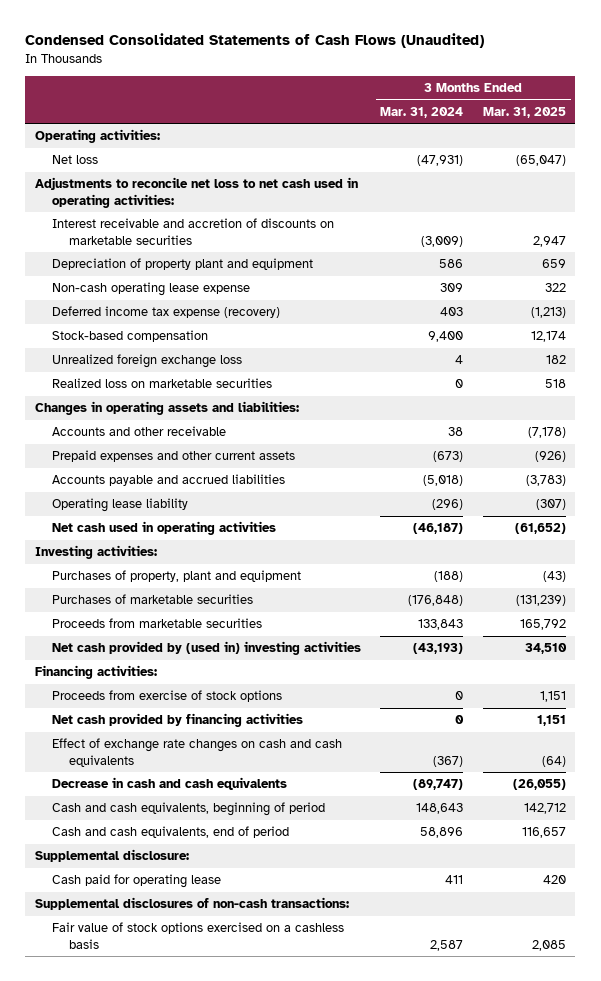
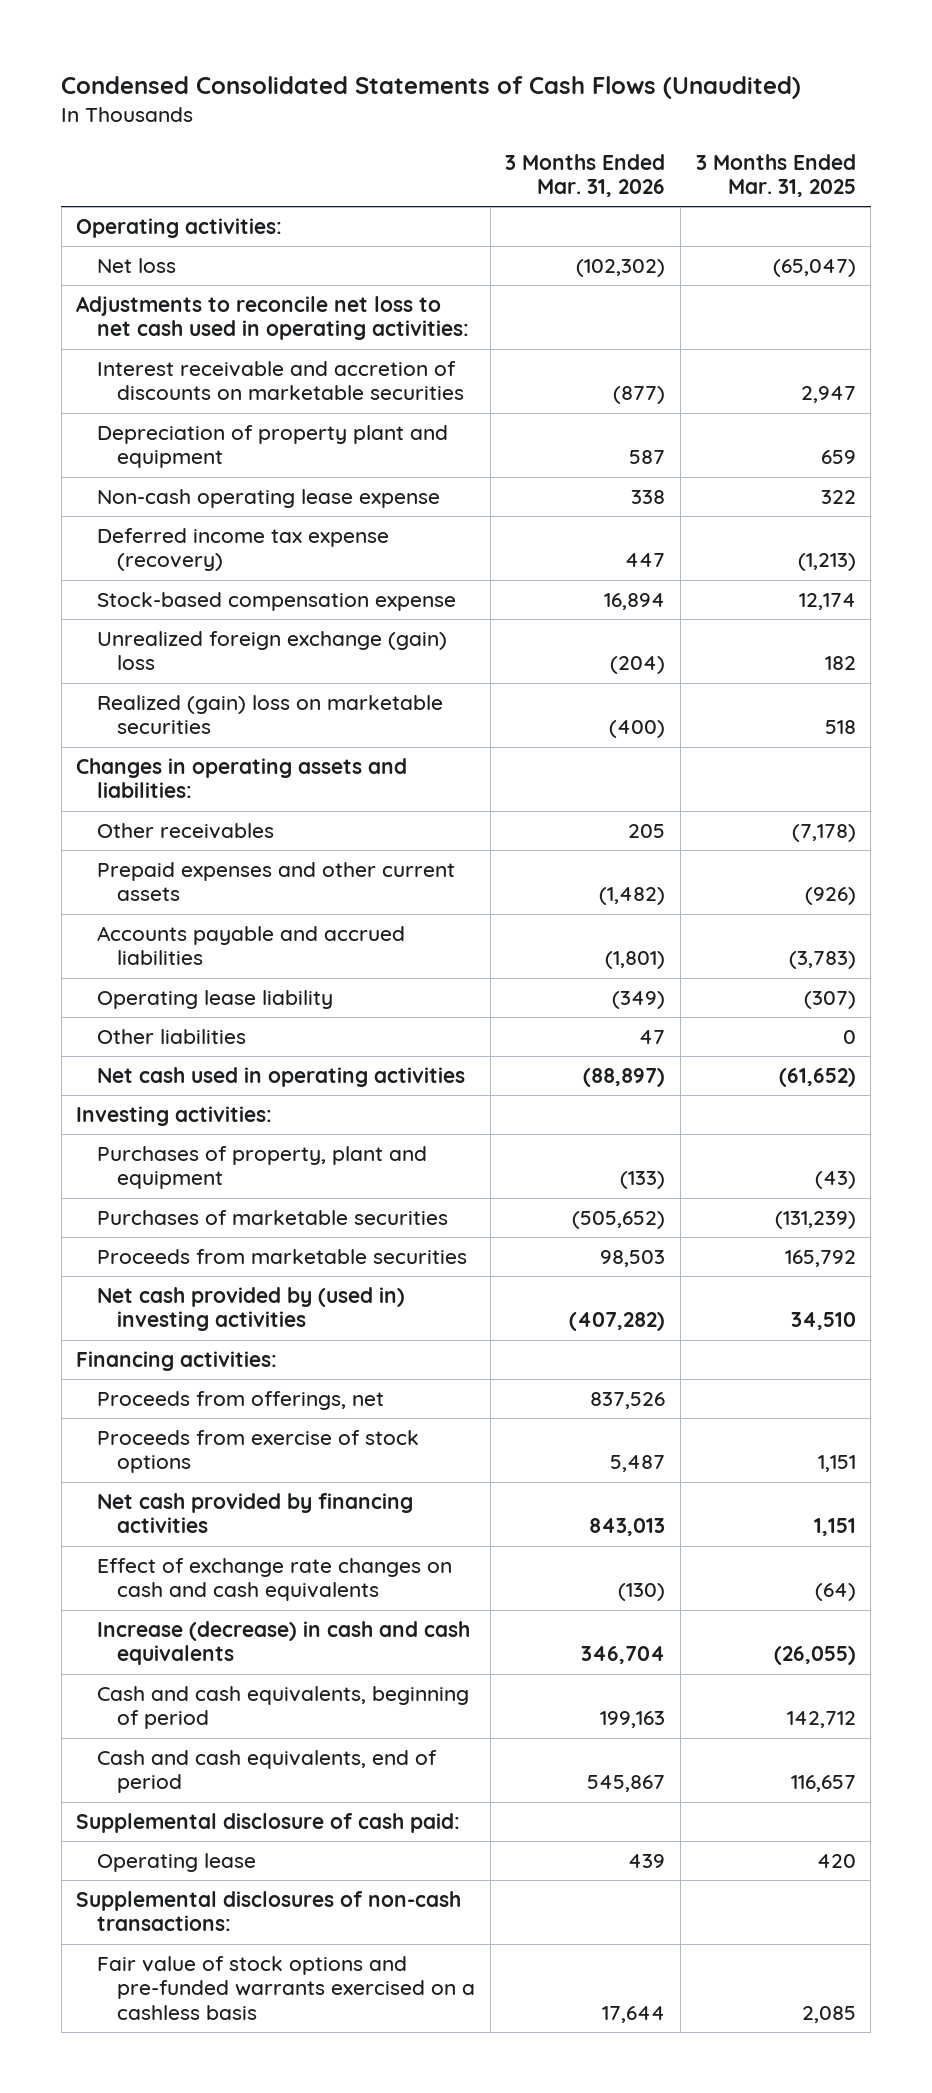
[380,106,464,118] Mar. 31, 2024 -> none
none -> [505,153,666,197] 3 Months Ended Mar. 31, 2026
[52,330,209,343] Stock-based compensation -> [96,591,456,611] Stock-based compensation expense
[52,354,243,369] Unrealized foreign exchange loss -> [96,630,447,671] Unrealized foreign exchange (gain) loss
[52,378,273,389] Realized loss on marketable securities -> [96,694,443,735] Realized (gain) loss on marketable securities
[52,426,227,437] Accounts and other receivable -> [96,822,274,839] Other receivables
none -> [96,1028,246,1044] Other liabilities
none -> [96,1390,384,1410] Proceeds from offerings, net
[52,777,288,791] Decrease in cash and cash equivalents -> [96,1620,470,1666] Increase (decrease) in cash and cash equivalents
[35,849,190,863] Supplemental disclosure: -> [76,1812,461,1833] Supplemental disclosure of cash paid:
[52,874,222,889] Cash paid for operating lease -> [96,1852,256,1872] Operating lease
[52,922,345,949] Fair value of stock options exercised on a cashless basis -> [96,1955,476,2020] Fair value of stock options and pre-funded warrants exercised on a cashless basis

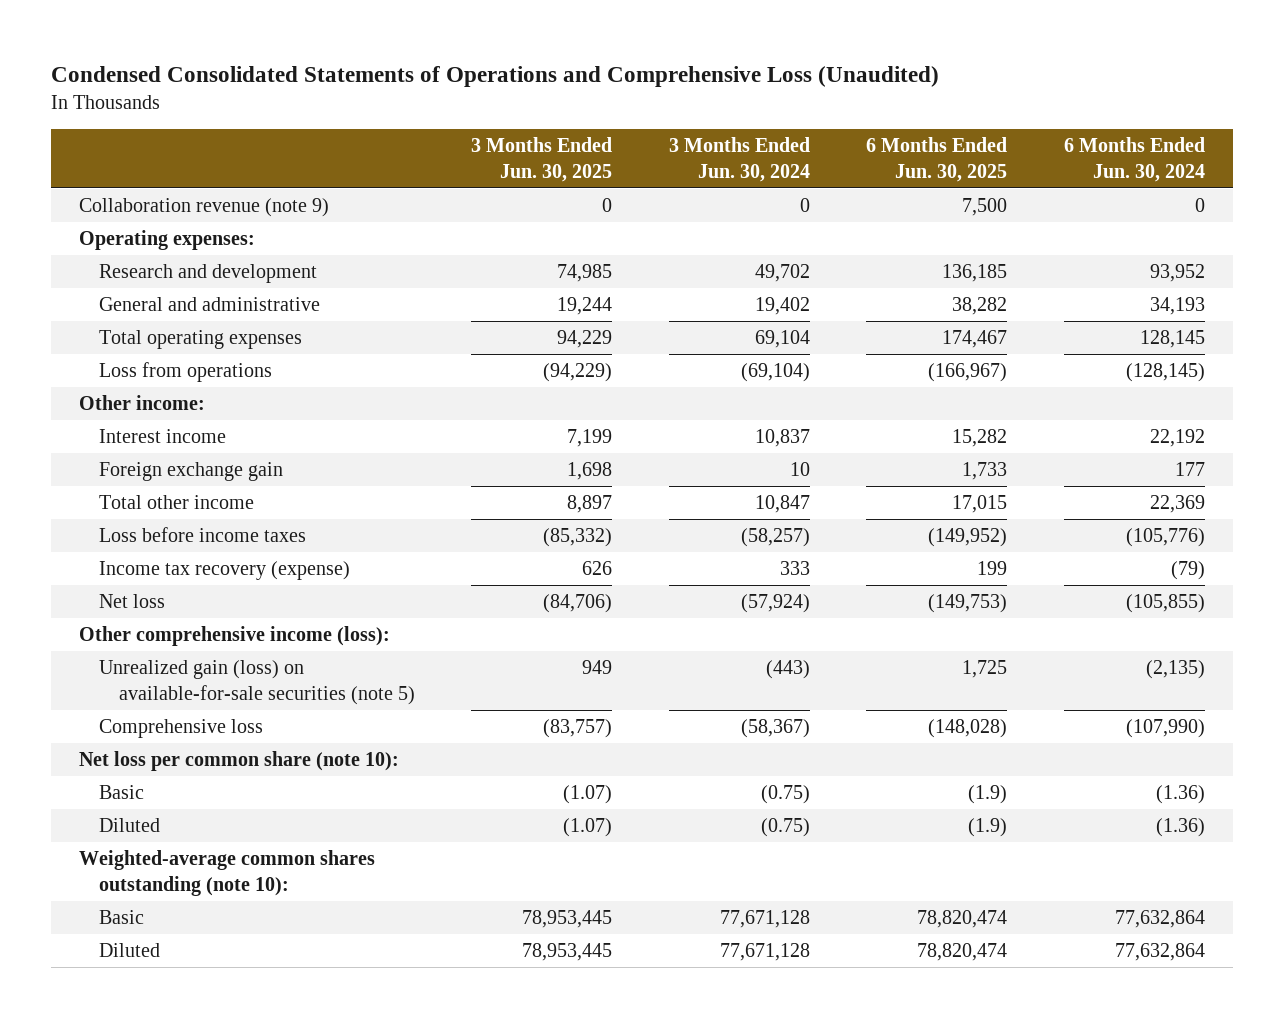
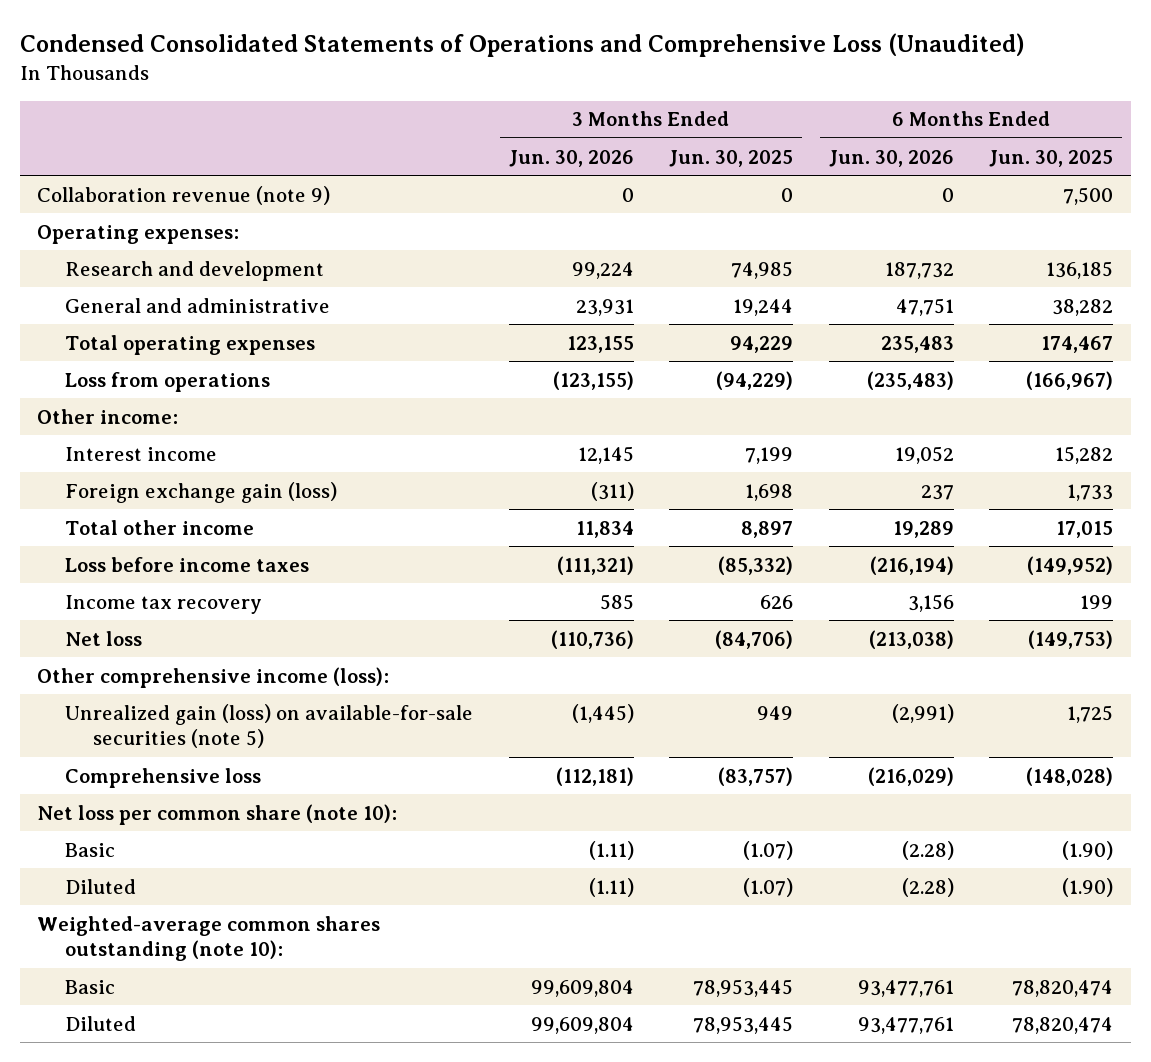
[668,137,810,183] 3 Months Ended Jun. 30, 2024 -> none
[1063,137,1205,183] 6 Months Ended Jun. 30, 2024 -> none
none -> [508,149,634,167] Jun. 30, 2026
none -> [828,149,954,167] Jun. 30, 2026
[98,461,283,481] Foreign exchange gain -> [65,481,338,503] Foreign exchange gain (loss)
[98,560,350,580] Income tax recovery (expense) -> [65,594,263,614] Income tax recovery
[968,784,1008,804] (1.9) -> [1062,840,1114,860] (1.90)
[968,817,1008,837] (1.9) -> [1062,877,1114,897] (1.90)

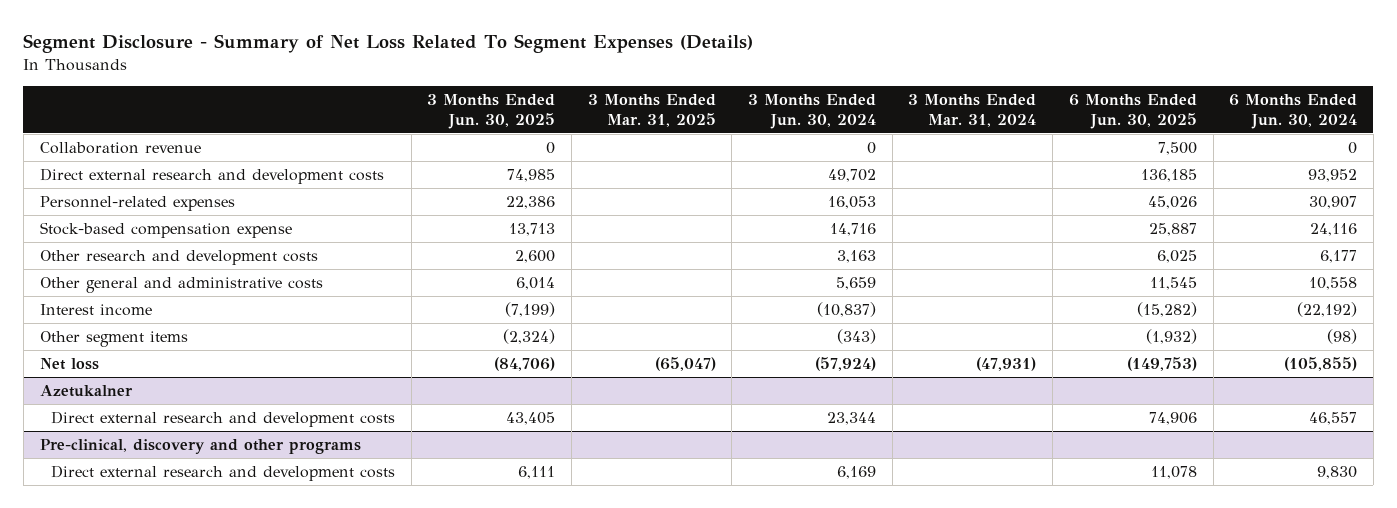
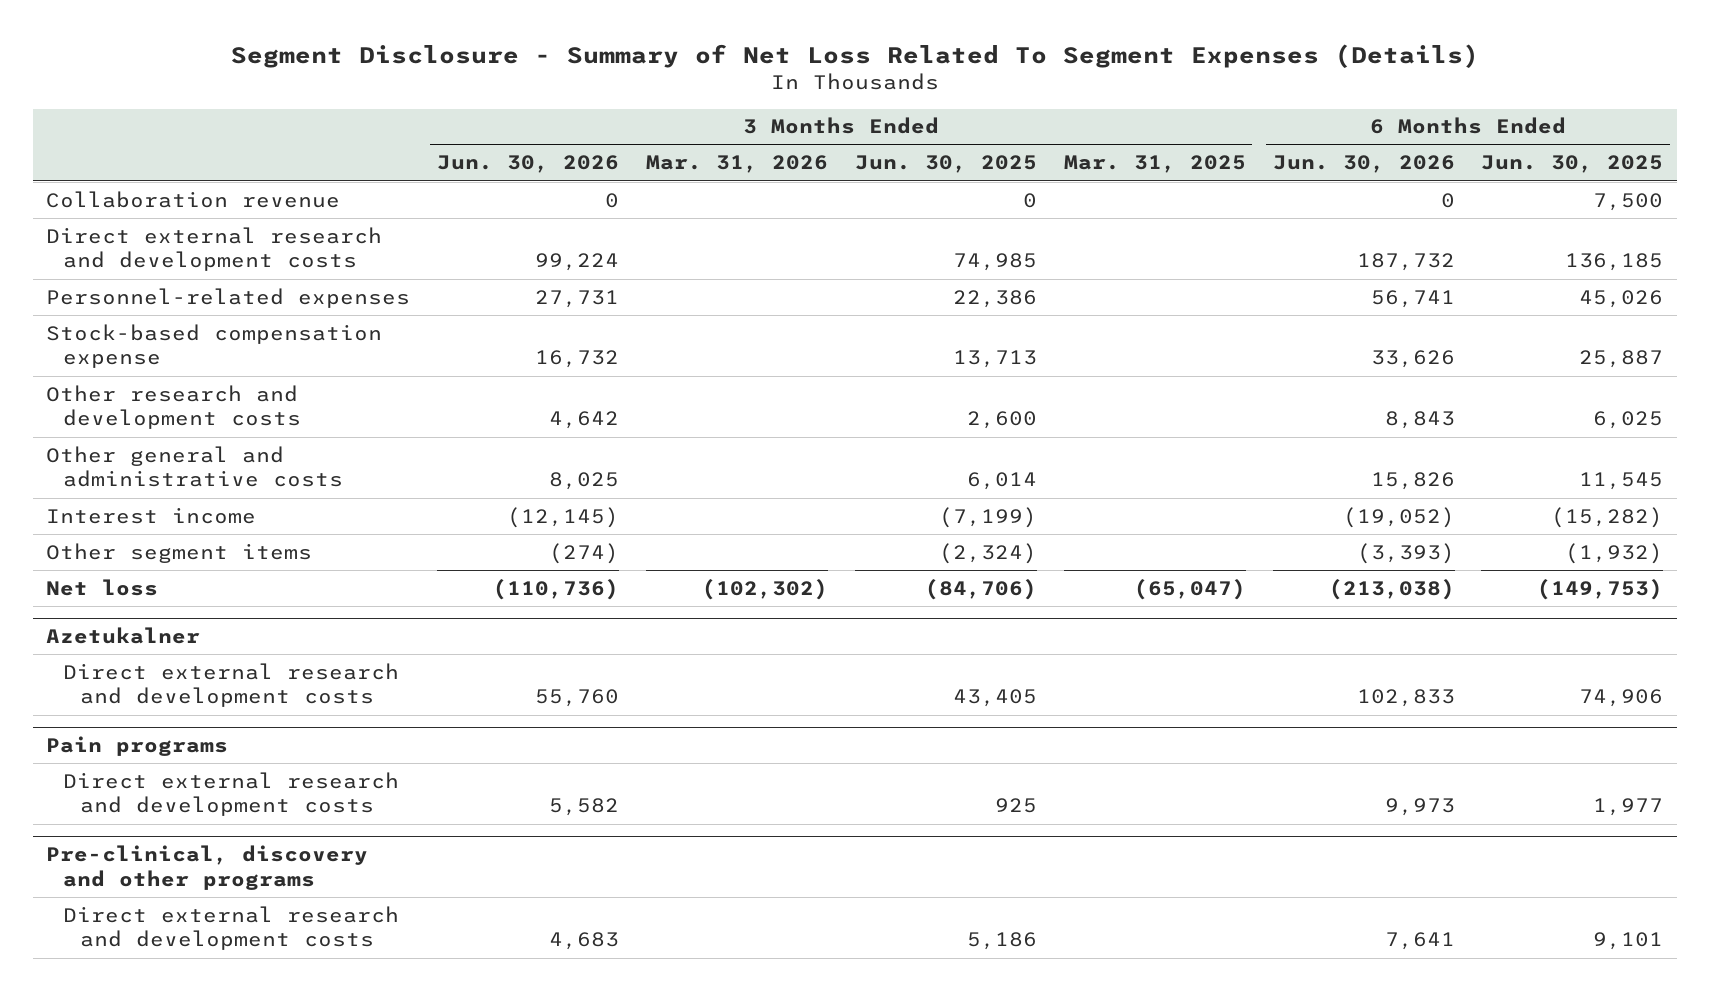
[748,94,877,129] 3 Months Ended Jun. 30, 2024 -> none
[908,94,1037,127] 3 Months Ended Mar. 31, 2024 -> none
[1229,94,1358,129] 6 Months Ended Jun. 30, 2024 -> none
none -> [437,155,620,174] Jun. 30, 2026
none -> [646,155,829,174] Mar. 31, 2026
none -> [1272,155,1455,174] Jun. 30, 2026
none -> [46,736,229,757] Pain programs
none -> [63,771,400,817] Direct external research and development costs
[518,466,556,480] 6,111 -> [966,932,1037,951] 5,186
[1150,466,1197,480] 11,078 -> [1593,932,1664,951] 9,101

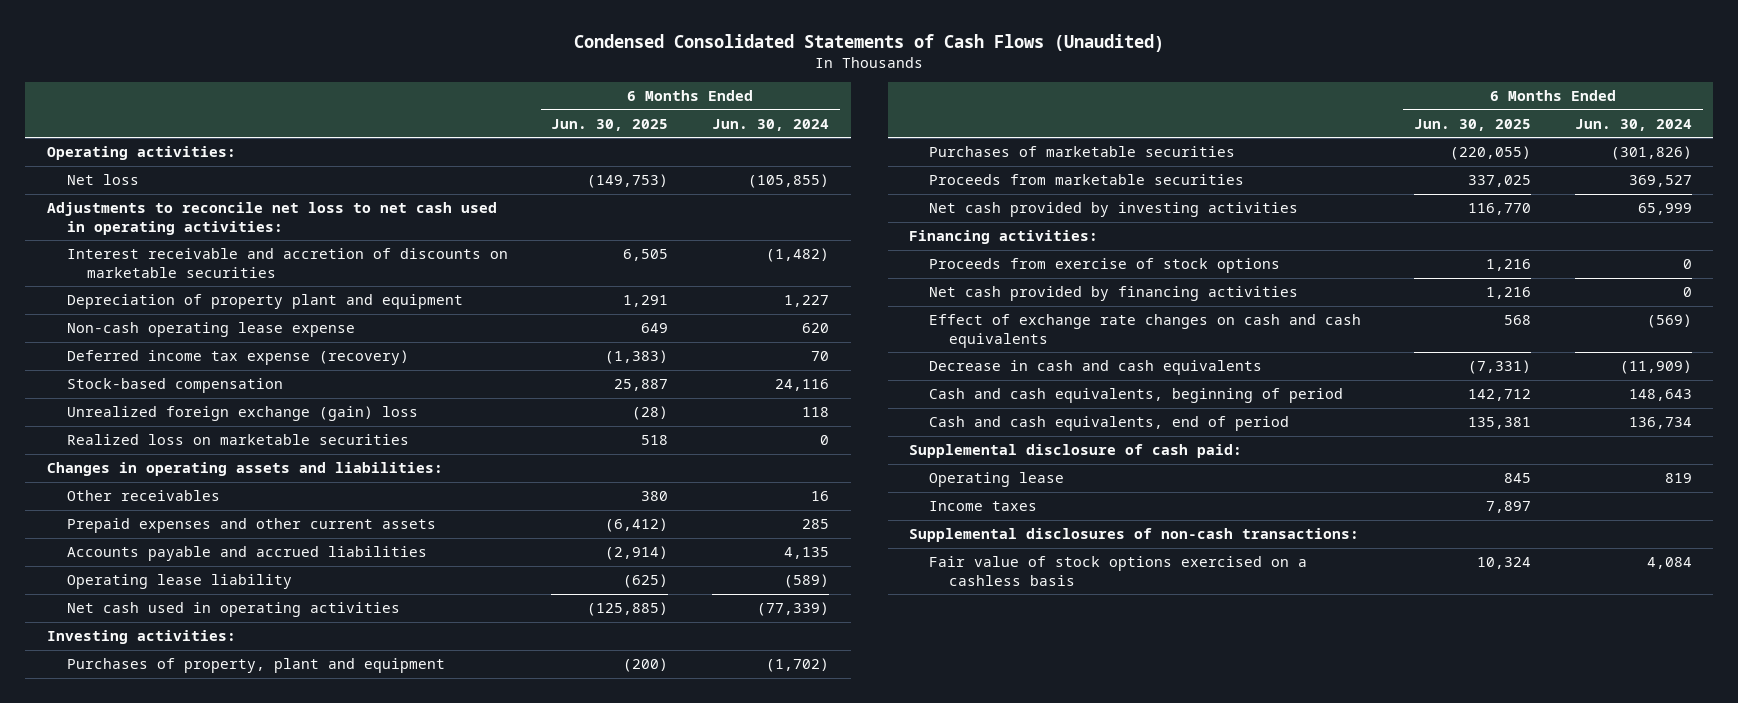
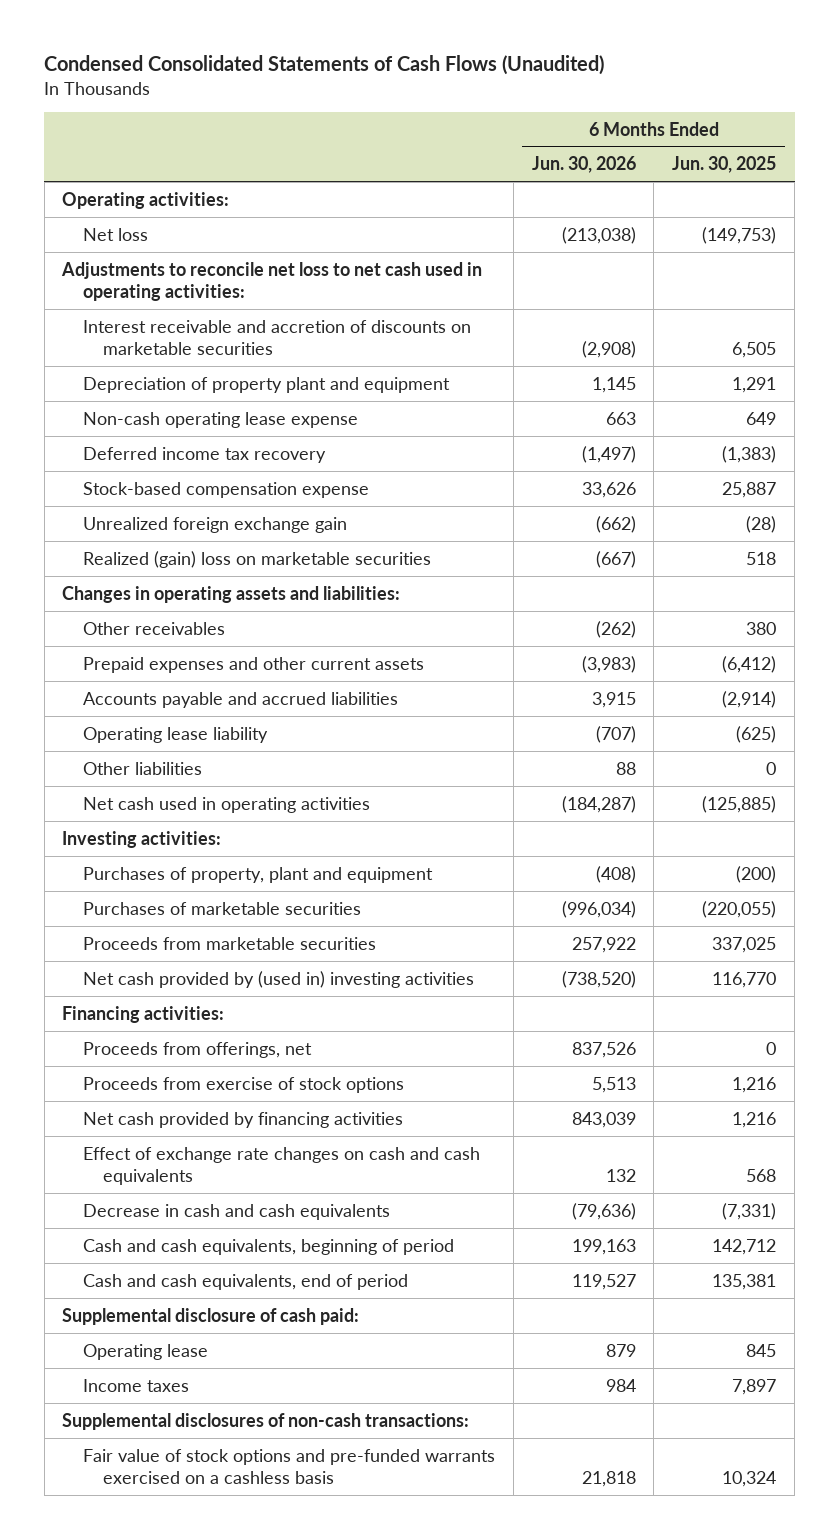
[712,118,830,131] Jun. 30, 2024 -> none
none -> [531,156,636,174] Jun. 30, 2026
[66,350,409,366] Deferred income tax expense (recovery) -> [82,446,326,463] Deferred income tax recovery
[66,378,283,394] Stock-based compensation -> [82,481,369,498] Stock-based compensation expense
[66,406,418,422] Unrealized foreign exchange (gain) loss -> [82,516,347,533] Unrealized foreign exchange gain
[66,434,409,446] Realized loss on marketable securities -> [82,550,431,568] Realized (gain) loss on marketable securities
none -> [82,761,202,775] Other liabilities
[929,202,1299,218] Net cash provided by investing activities -> [82,970,474,988] Net cash provided by (used in) investing activities
none -> [82,1041,312,1058] Proceeds from offerings, net
[929,556,1308,586] Fair value of stock options exercised on a cashless basis -> [82,1448,495,1484] Fair value of stock options and pre-funded warrants exercised on a cashless basis

